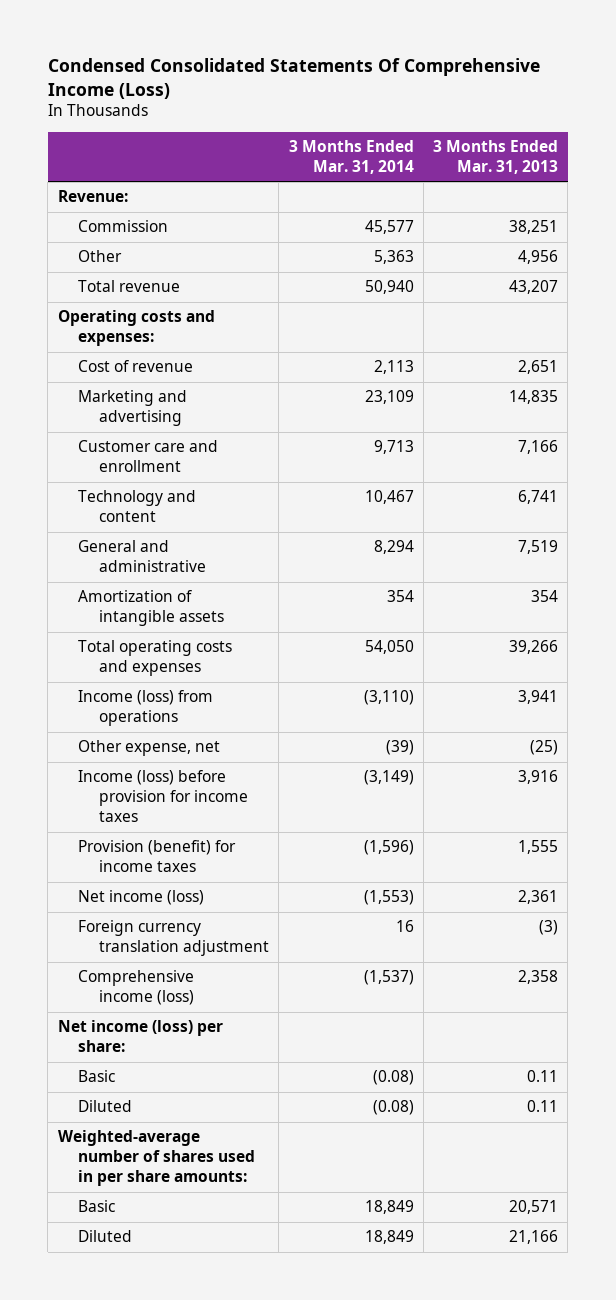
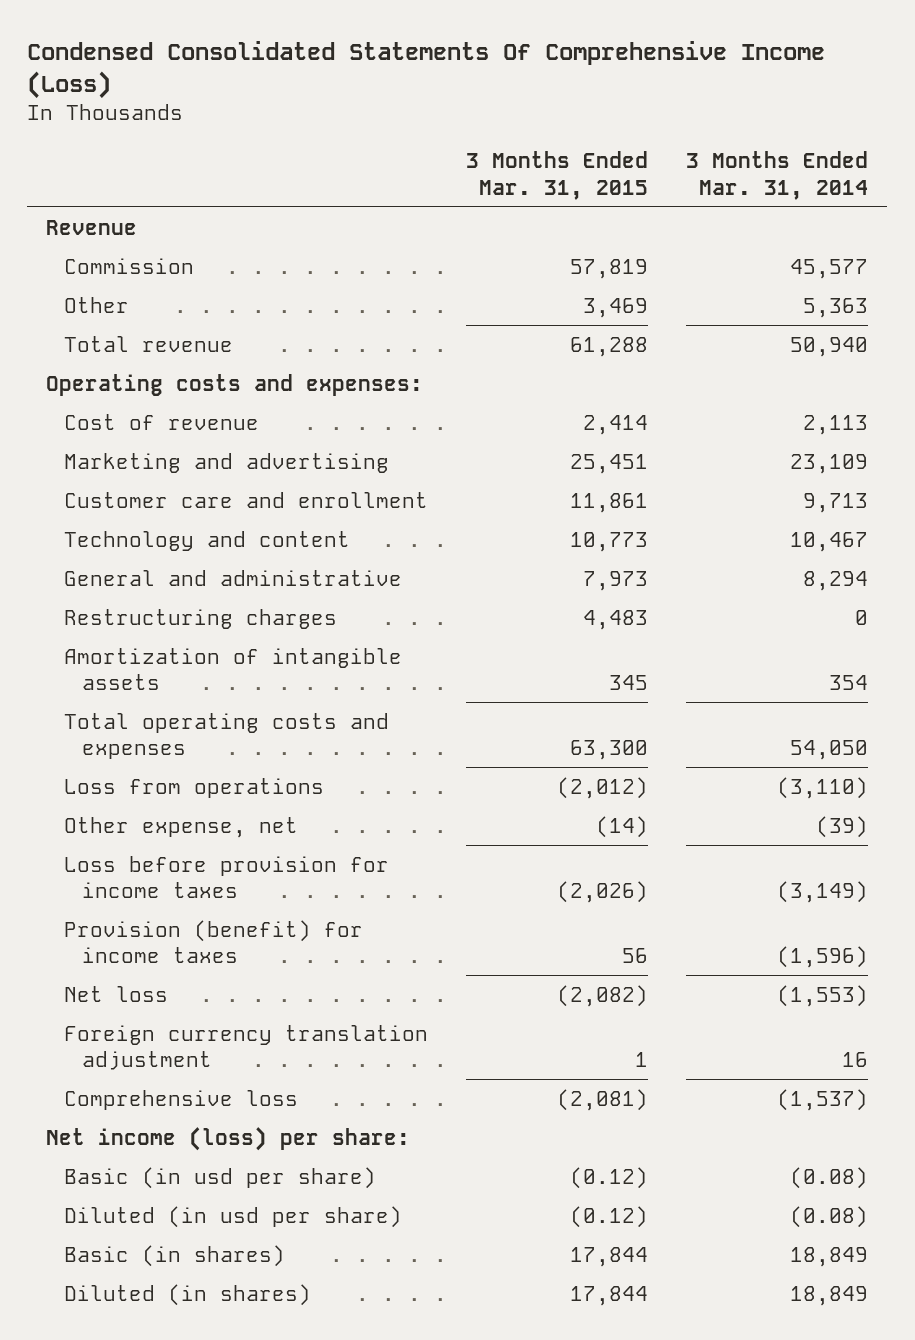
[433,139,559,174] 3 Months Ended Mar. 31, 2013 -> none
none -> [466,150,649,200] 3 Months Ended Mar. 31, 2015
[57,190,128,203] Revenue: -> [46,219,138,235] Revenue
none -> [64,608,338,629] Restructuring charges
[78,690,214,727] Income (loss) from operations -> [64,777,325,798] Loss from operations
[78,770,249,823] Income (loss) before provision for income taxes -> [64,855,390,899] Loss before provision for income taxes
[78,890,205,906] Net income (loss) -> [64,985,169,1002] Net loss
[78,970,195,1006] Comprehensive income (loss) -> [64,1089,299,1110] Comprehensive loss
[57,1130,256,1187] Weighted-average number of shares used in per share amounts: -> none
[78,1070,116,1083] Basic -> [64,1166,377,1189] Basic (in usd per share)
[78,1100,133,1113] Diluted -> [64,1205,403,1228] Diluted (in usd per share)
[78,1200,116,1213] Basic -> [64,1244,286,1267] Basic (in shares)
[78,1230,133,1243] Diluted -> [64,1283,312,1306] Diluted (in shares)

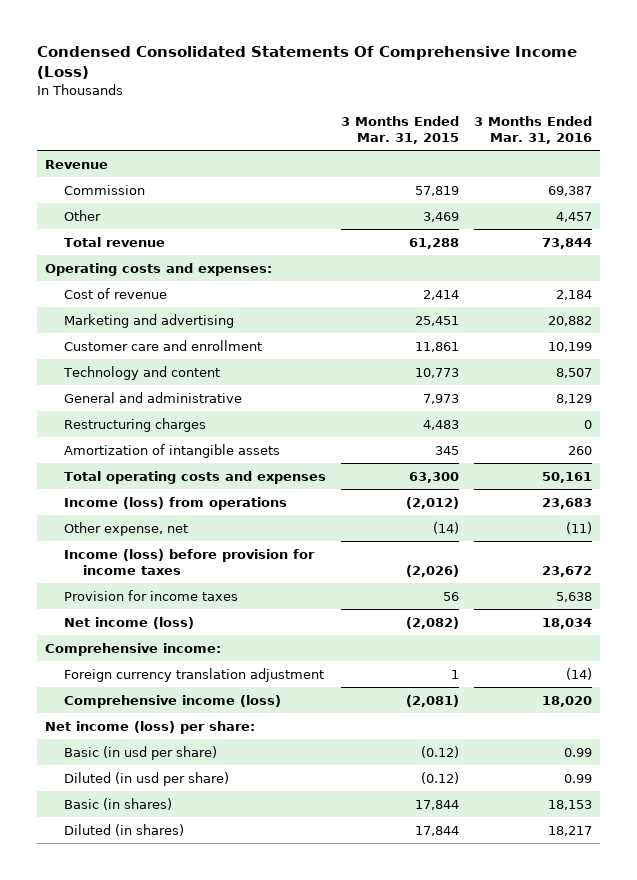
[686,150,869,200] 3 Months Ended Mar. 31, 2014 -> none
none -> [474,115,593,144] 3 Months Ended Mar. 31, 2016
[64,777,325,798] Loss from operations -> [63,496,287,510] Income (loss) from operations
[64,855,390,899] Loss before provision for income taxes -> [63,548,315,576] Income (loss) before provision for income taxes
[64,919,364,964] Provision (benefit) for income taxes -> [63,589,238,601] Provision for income taxes
[64,985,169,1002] Net loss -> [63,616,194,629] Net income (loss)
none -> [44,642,221,656] Comprehensive income:
[64,1089,299,1110] Comprehensive loss -> [63,694,281,708] Comprehensive income (loss)

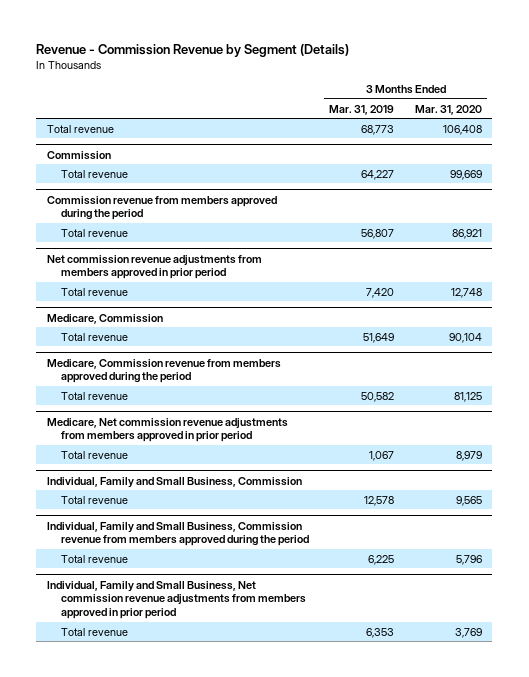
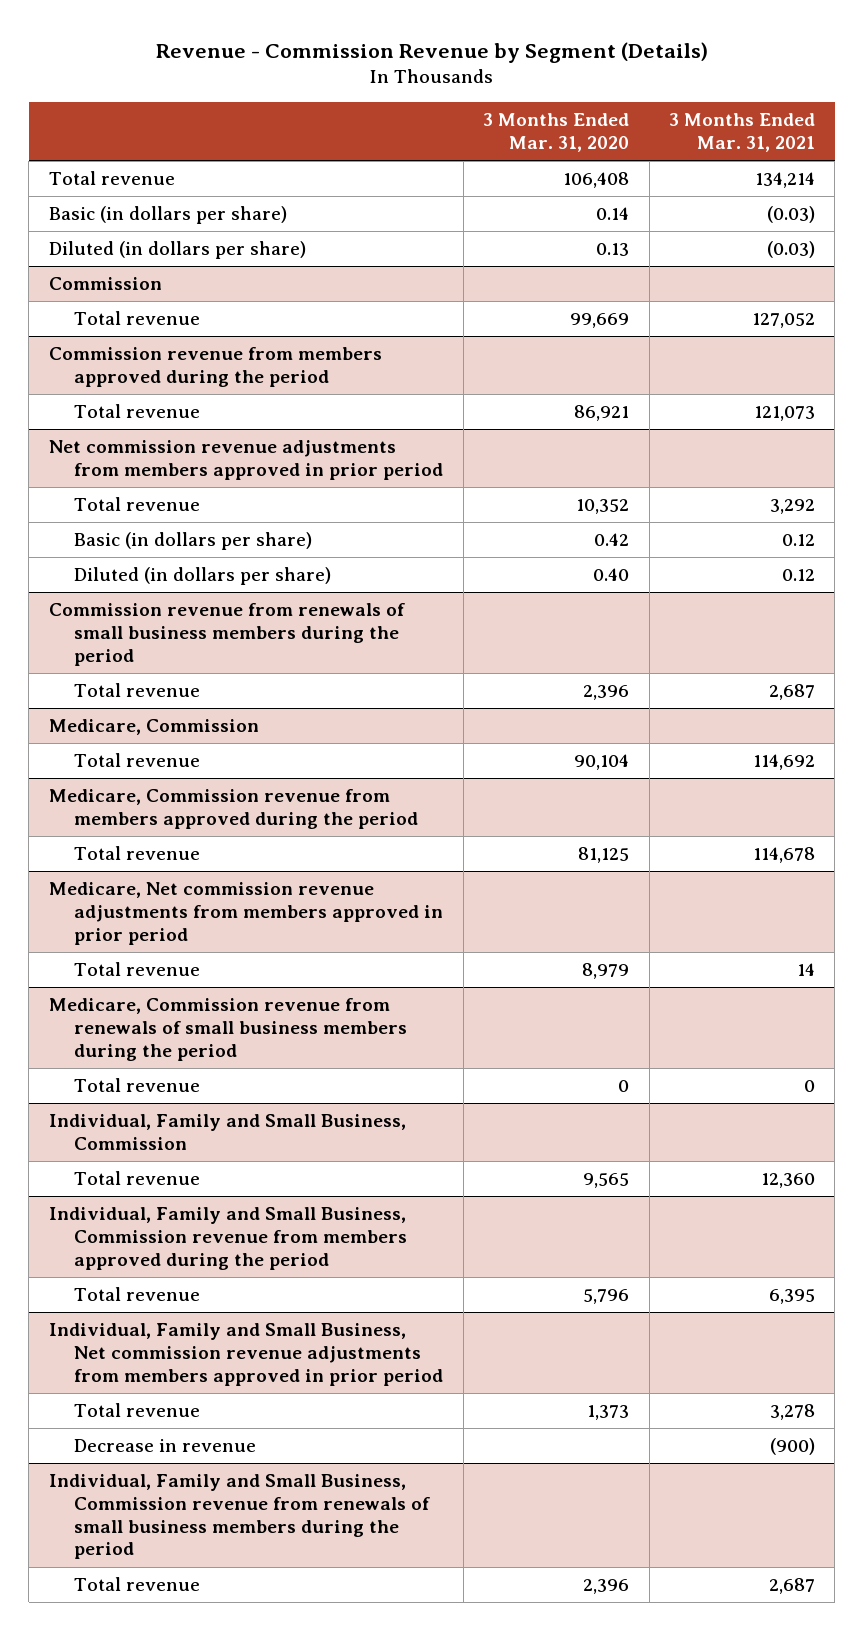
[329,104,395,115] Mar. 31, 2019 -> none
none -> [669,113,816,153] 3 Months Ended Mar. 31, 2021
none -> [48,206,287,225] Basic (in dollars per share)
none -> [48,241,306,260] Diluted (in dollars per share)
[451,287,483,298] 12,748 -> [576,499,630,515] 10,352
none -> [74,532,313,551] Basic (in dollars per share)
none -> [74,567,332,586] Diluted (in dollars per share)
none -> [48,603,405,666] Commission revenue from renewals of small business members during the period
none -> [74,683,201,698] Total revenue
none -> [48,998,408,1061] Medicare, Commission revenue from renewals of small business members during the period
none -> [74,1078,201,1093] Total revenue
[455,627,483,638] 3,769 -> [587,1405,630,1421] 1,373
none -> [74,1439,257,1453] Decrease in revenue
none -> [48,1474,431,1560] Individual, Family and Small Business, Commission revenue from renewals of small business members during the period
none -> [74,1577,201,1592] Total revenue

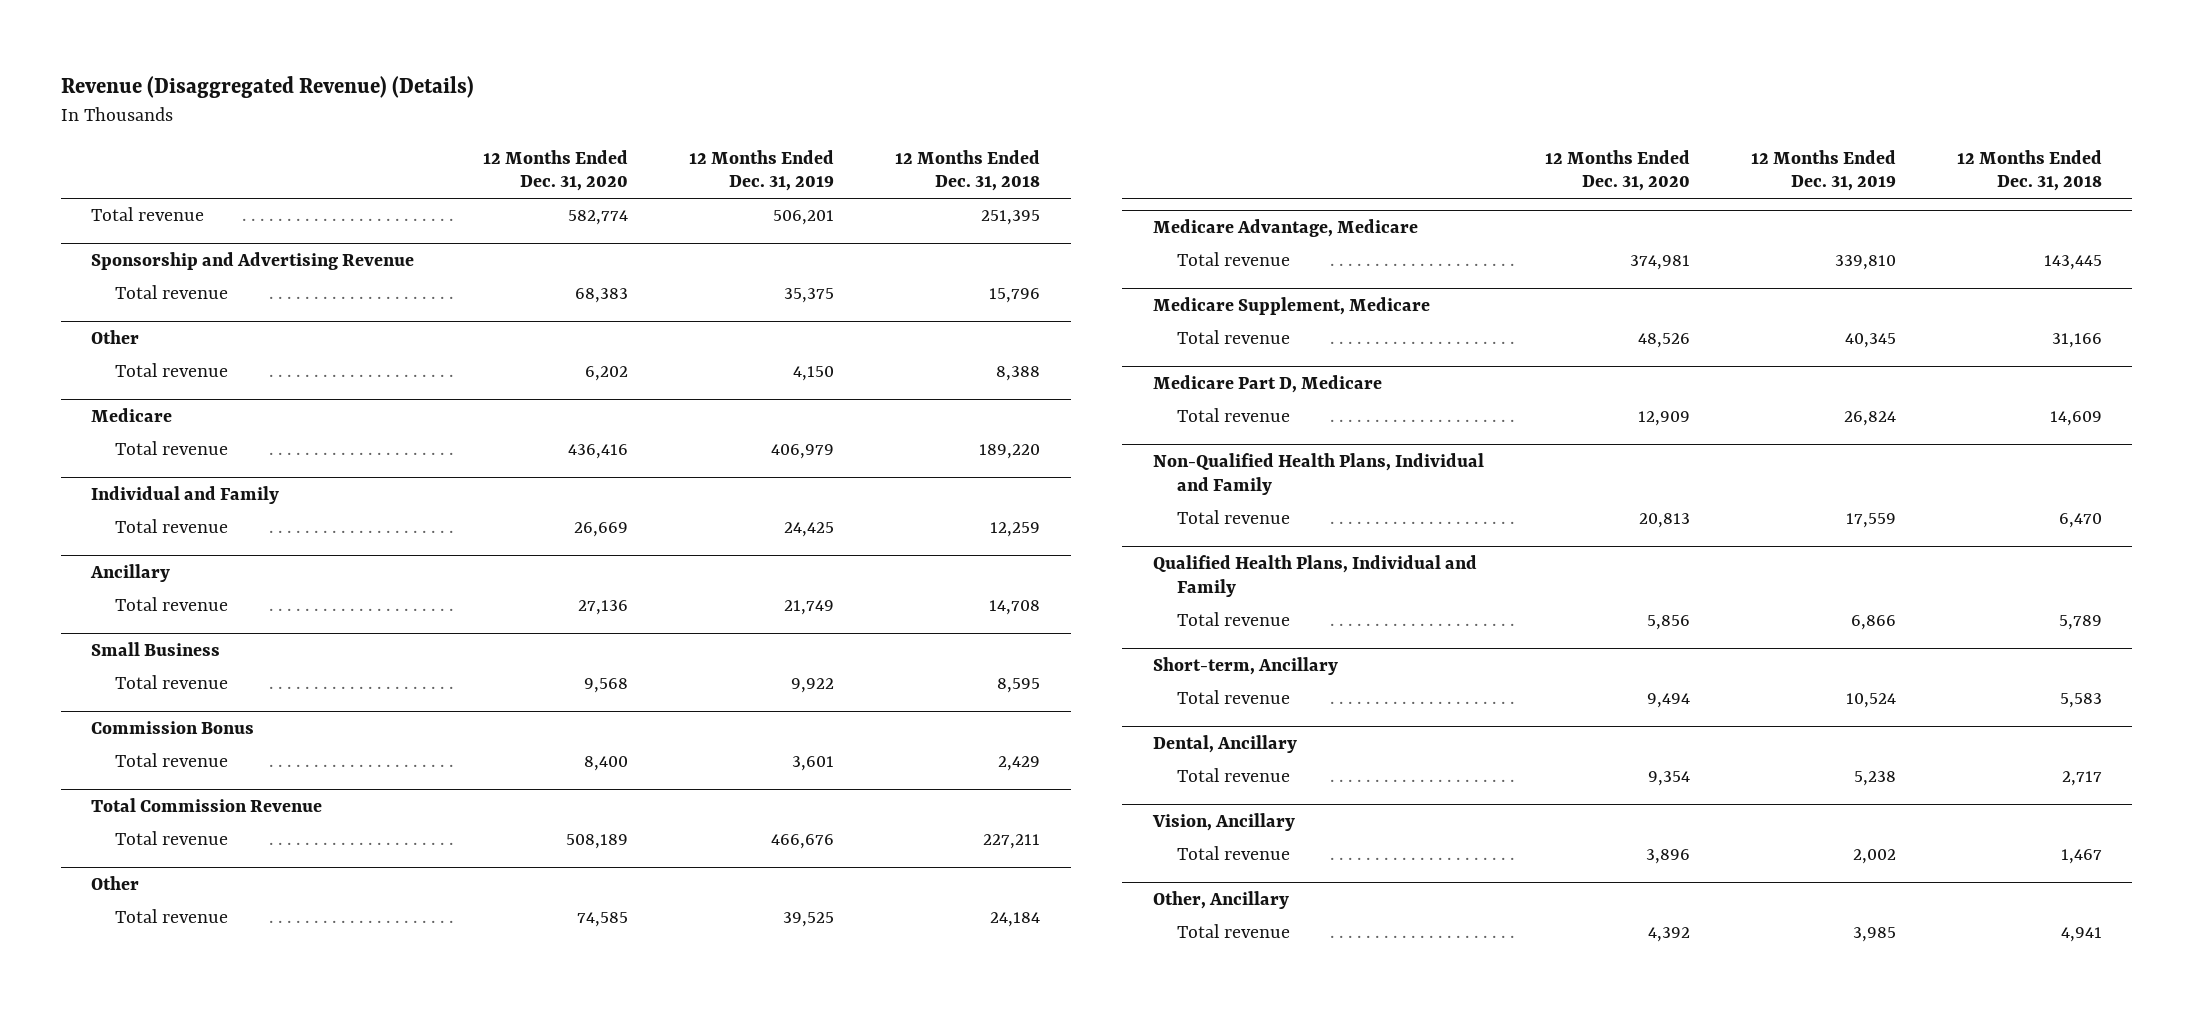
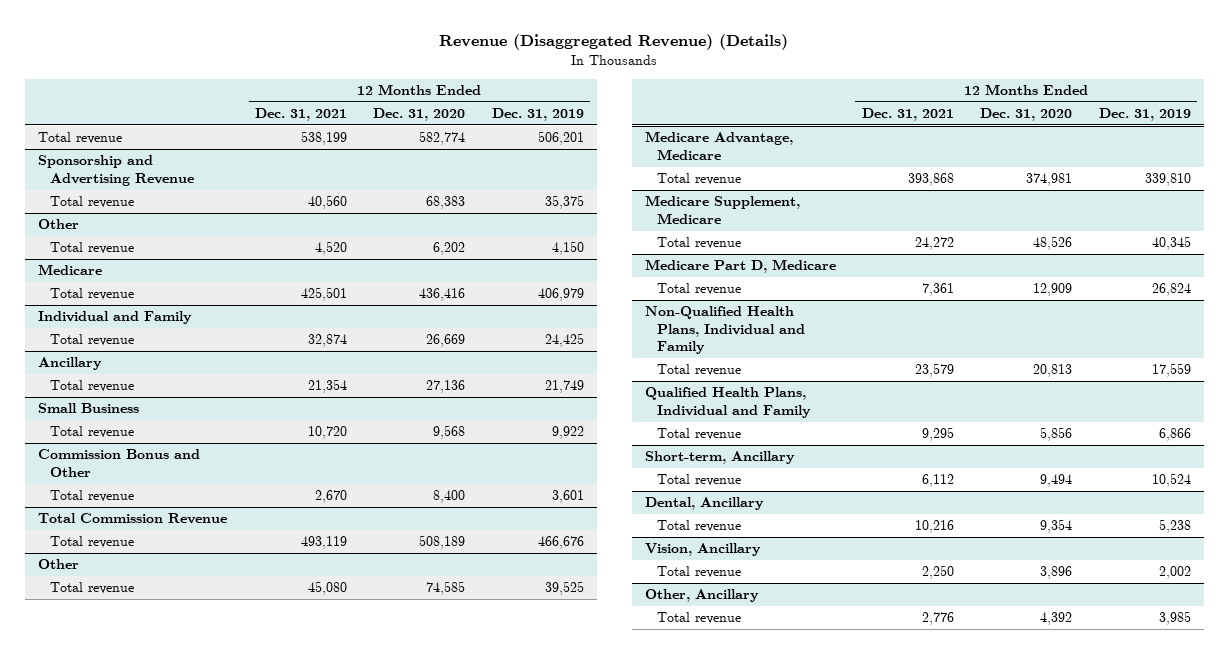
[895,149,1041,192] 12 Months Ended Dec. 31, 2018 -> none
none -> [255,108,348,122] Dec. 31, 2021
[91,721,255,735] Commission Bonus -> [37,449,200,477] Commission Bonus and Other

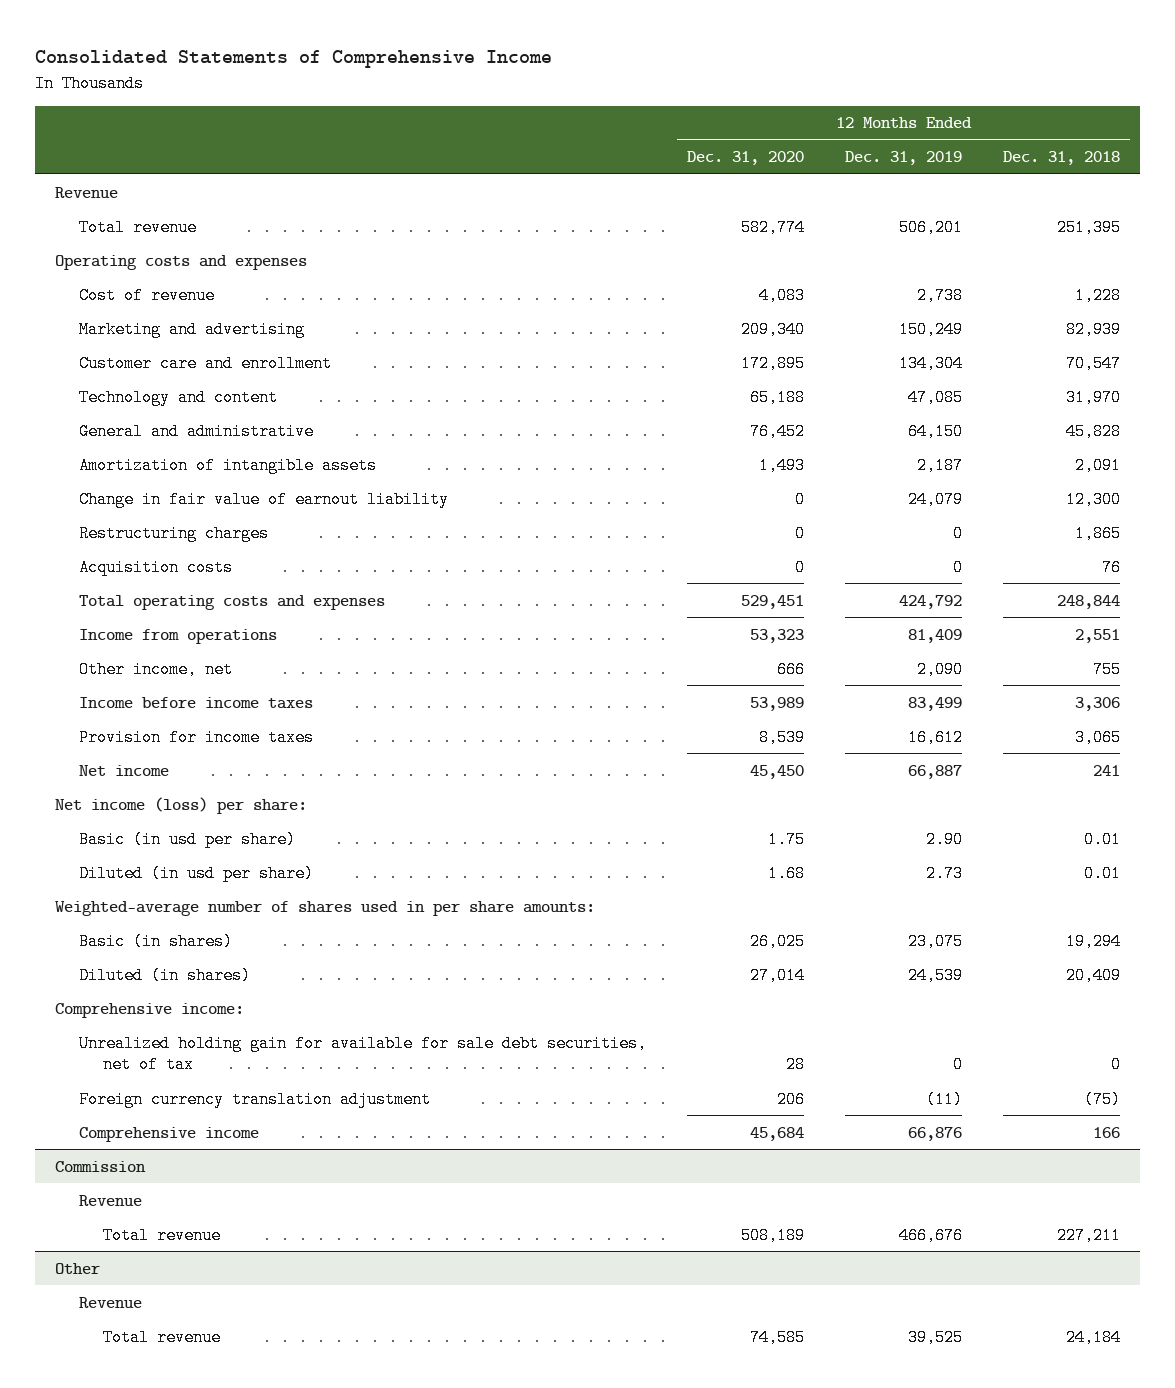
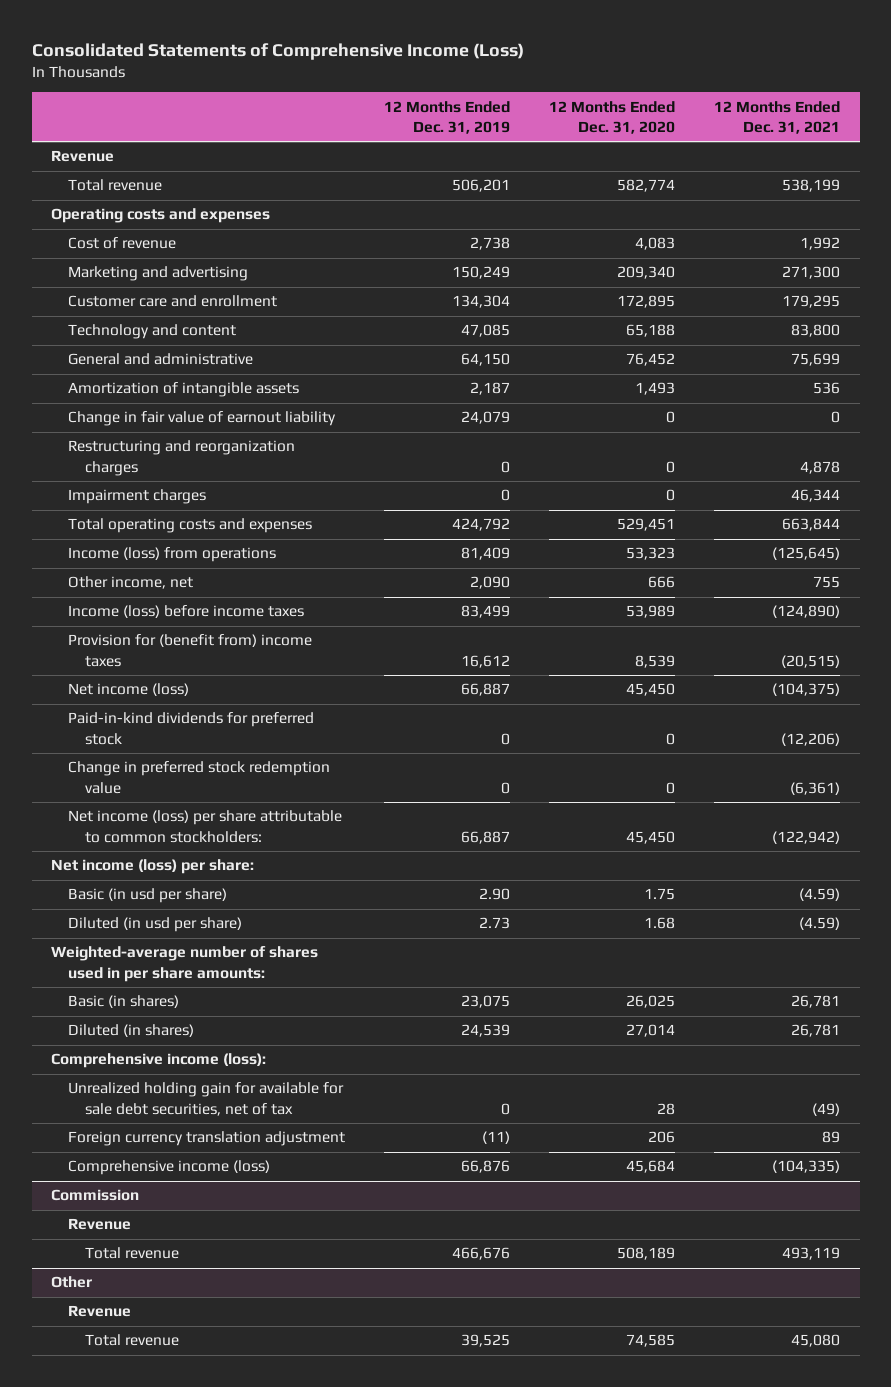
[34,49,552,68] Consolidated Statements of Comprehensive Income -> [31,42,524,60] Consolidated Statements of Comprehensive Income (Loss)
[1003,151,1121,166] Dec. 31, 2018 -> none
none -> [714,100,841,134] 12 Months Ended Dec. 31, 2021
[79,558,234,576] Acquisition costs -> none
[79,524,270,542] Restructuring charges -> [67,440,295,476] Restructuring and reorganization charges
none -> [67,489,206,505] Impairment charges
[79,628,278,644] Income from operations -> [67,547,276,563] Income (loss) from operations
[79,696,314,709] Income before income taxes -> [67,605,304,619] Income (loss) before income taxes
[79,728,315,746] Provision for income taxes -> [67,634,312,667] Provision for (benefit from) income taxes
[79,764,170,776] Net income -> [67,683,189,697] Net income (loss)
none -> [67,712,314,745] Paid-in-kind dividends for preferred stock
none -> [67,761,330,794] Change in preferred stock redemption value
none -> [67,810,342,843] Net income (loss) per share attributable to common stockholders:
[55,1002,245,1018] Comprehensive income: -> [51,1053,267,1069] Comprehensive income (loss):
[79,1126,260,1142] Comprehensive income -> [67,1160,270,1176] Comprehensive income (loss)

